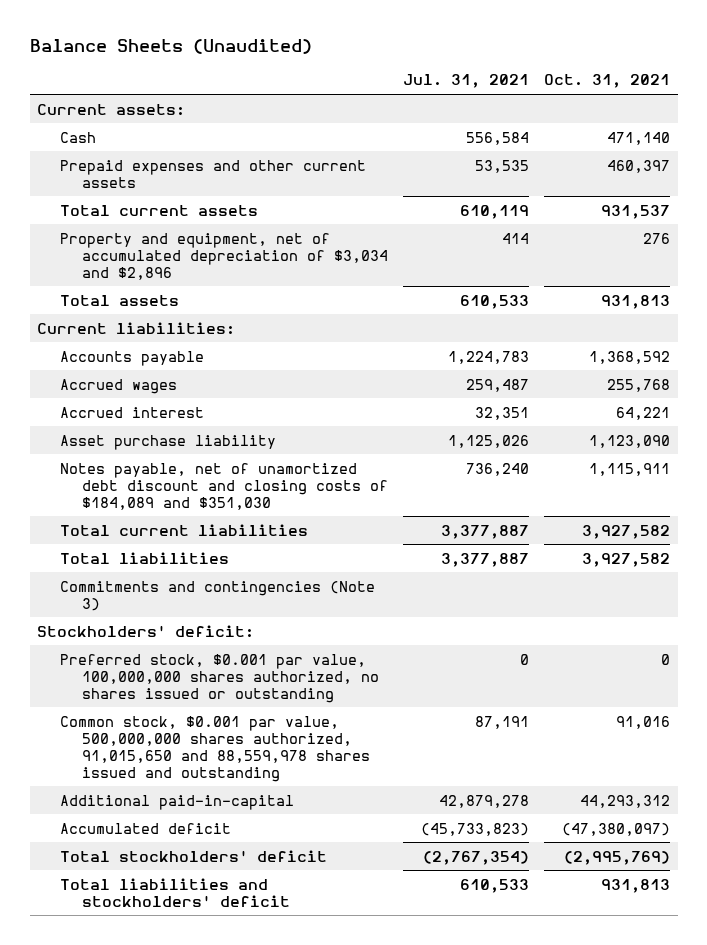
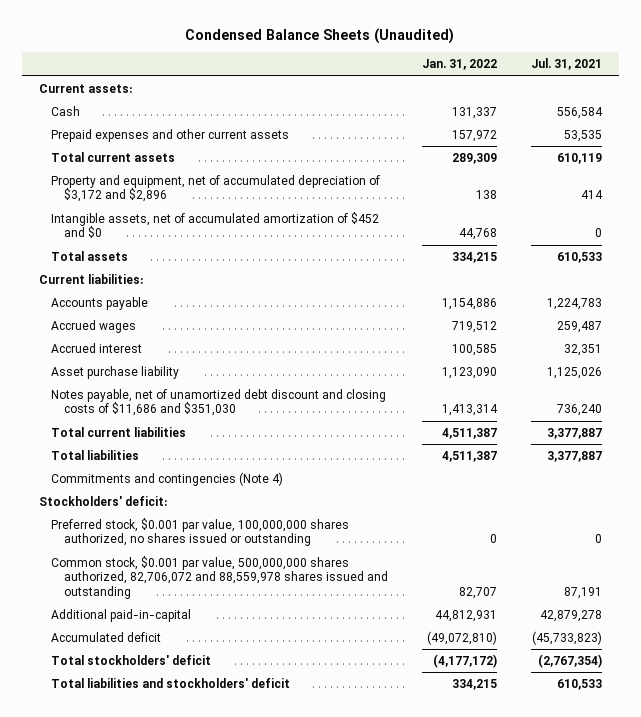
[29,38,312,54] Balance Sheets (Unaudited) -> [185,28,455,45] Condensed Balance Sheets (Unaudited)
[544,74,671,89] Oct. 31, 2021 -> none
none -> [421,59,497,71] Jan. 31, 2022
[59,232,388,280] Property and equipment, net of accumulated depreciation of $3,034 and $2,896 -> [51,175,381,203] Property and equipment, net of accumulated depreciation of $3,172 and $2,896
none -> [51,212,380,239] Intangible assets, net of accumulated amortization of $452 and $0
[59,462,388,510] Notes payable, net of unamortized debt discount and closing costs of $184,089 and $351,030 -> [51,389,387,417] Notes payable, net of unamortized debt discount and closing costs of $11,686 and $351,030
[59,580,375,611] Commitments and contingencies (Note 3) -> [51,472,284,487] Commitments and contingencies (Note 4)
[59,715,370,782] Common stock, $0.001 par value, 500,000,000 shares authorized, 91,015,650 and 88,559,978 shares issued and outstanding -> [51,556,388,599] Common stock, $0.001 par value, 500,000,000 shares authorized, 82,706,072 and 88,559,978 shares issued and outstanding

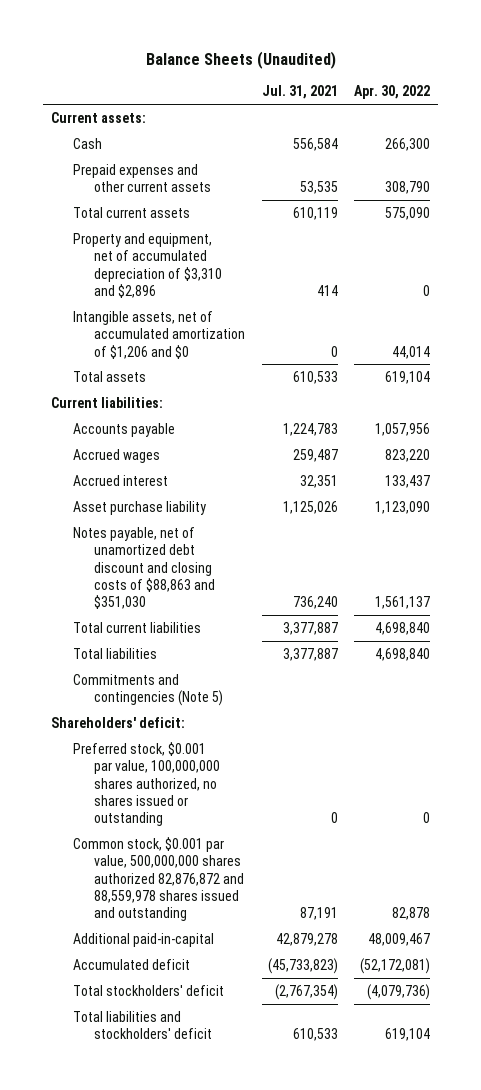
[185,28,455,45] Condensed Balance Sheets (Unaudited) -> [145,50,336,69] Balance Sheets (Unaudited)
[421,59,497,71] Jan. 31, 2022 -> none
none -> [353,85,430,100] Apr. 30, 2022
[51,175,381,203] Property and equipment, net of accumulated depreciation of $3,172 and $2,896 -> [72,232,223,298] Property and equipment, net of accumulated depreciation of $3,310 and $2,896
[51,212,380,239] Intangible assets, net of accumulated amortization of $452 and $0 -> [72,310,246,359] Intangible assets, net of accumulated amortization of $1,206 and $0
[51,389,387,417] Notes payable, net of unamortized debt discount and closing costs of $11,686 and $351,030 -> [72,526,216,610] Notes payable, net of unamortized debt discount and closing costs of $88,863 and $351,030
[51,472,284,487] Commitments and contingencies (Note 4) -> [72,673,224,707] Commitments and contingencies (Note 5)
[38,496,167,507] Stockholders' deficit: -> [51,716,186,728] Shareholders' deficit:
[51,556,388,599] Common stock, $0.001 par value, 500,000,000 shares authorized, 82,706,072 and 88,559,978 shares issued and outstanding -> [72,836,245,922] Common stock, $0.001 par value, 500,000,000 shares authorized 82,876,872 and 88,559,978 shares issued and outstanding

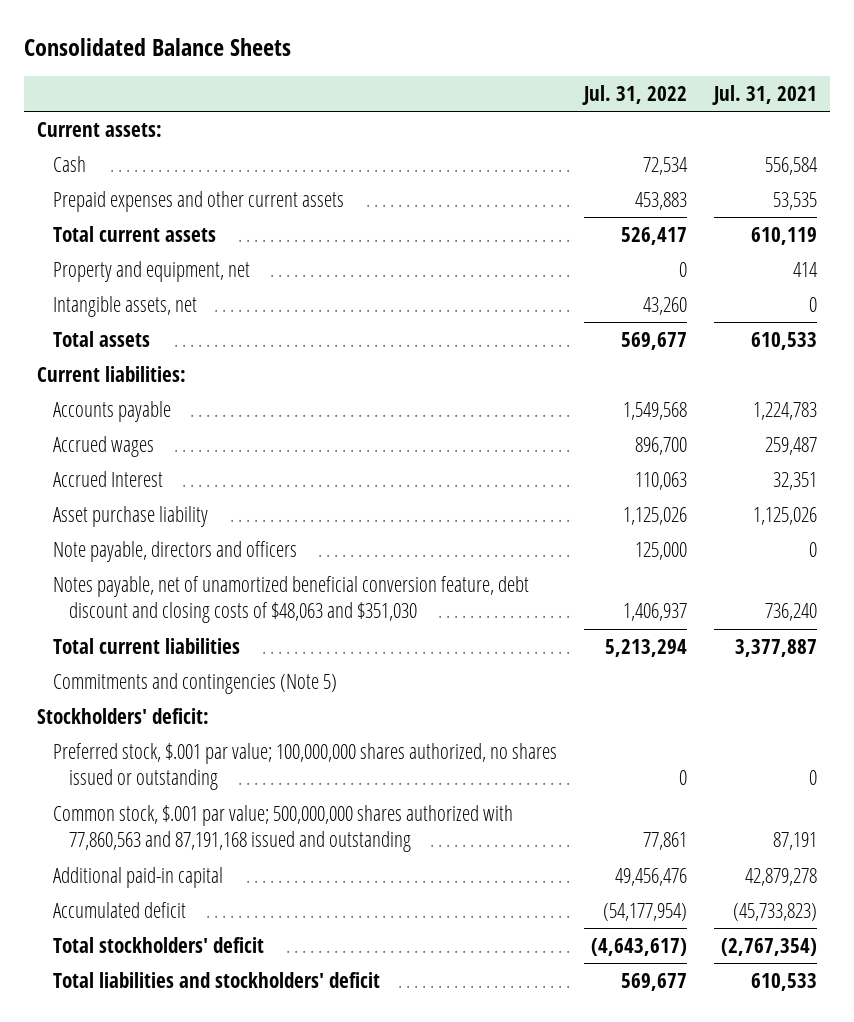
[145,50,336,69] Balance Sheets (Unaudited) -> [23,37,291,56] Consolidated Balance Sheets
[353,85,430,100] Apr. 30, 2022 -> none
none -> [581,85,687,106] Jul. 31, 2022
[72,232,223,298] Property and equipment, net of accumulated depreciation of $3,310 and $2,896 -> [52,260,250,282] Property and equipment, net
[72,310,246,359] Intangible assets, net of accumulated amortization of $1,206 and $0 -> [52,295,197,317] Intangible assets, net
[72,474,168,486] Accrued interest -> [52,470,163,487] Accrued Interest
none -> [52,540,297,562] Note payable, directors and officers
[72,526,216,610] Notes payable, net of unamortized debt discount and closing costs of $88,863 and $351,030 -> [52,575,529,624] Notes payable, net of unamortized beneficial conversion feature, debt discount and closing costs of $48,063 and $351,030
[72,647,157,659] Total liabilities -> none
[51,716,186,728] Shareholders' deficit: -> [37,707,210,724] Stockholders' deficit:
[72,741,221,827] Preferred stock, $0.001 par value, 100,000,000 shares authorized, no shares issued or outstanding -> [52,742,557,791] Preferred stock, $.001 par value; 100,000,000 shares authorized, no shares issued or outstanding
[72,836,245,922] Common stock, $0.001 par value, 500,000,000 shares authorized 82,876,872 and 88,559,978 shares issued and outstanding -> [52,804,513,853] Common stock, $.001 par value; 500,000,000 shares authorized with 77,860,563 and 87,191,168 issued and outstanding
[72,932,214,947] Additional paid-in-capital -> [52,866,223,888] Additional paid-in capital

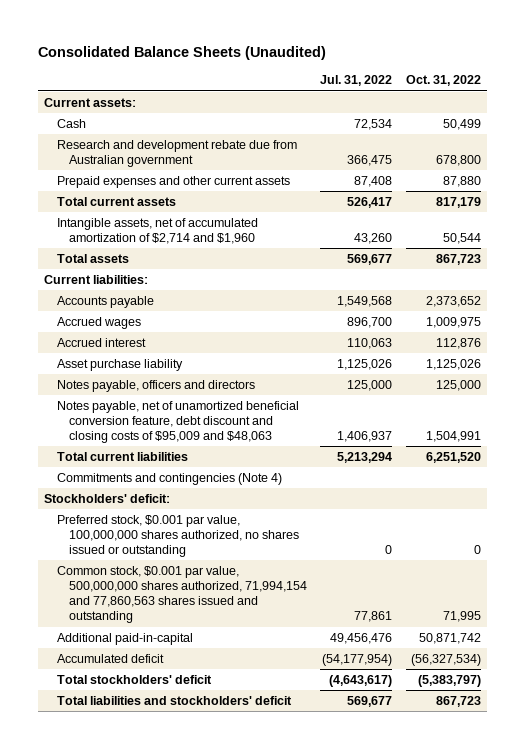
[23,37,291,56] Consolidated Balance Sheets -> [37,46,326,61] Consolidated Balance Sheets (Unaudited)
[711,85,817,106] Jul. 31, 2021 -> none
none -> [405,75,481,87] Oct. 31, 2022
none -> [56,139,297,168] Research and development rebate due from Australian government
[634,191,687,210] 453,883 -> [354,175,393,187] 87,408
[52,260,250,282] Property and equipment, net -> none
[52,295,197,317] Intangible assets, net -> [56,217,258,245] Intangible assets, net of accumulated amortization of $2,714 and $1,960
[52,470,163,487] Accrued Interest -> [56,337,146,347] Accrued interest
[52,540,297,562] Note payable, directors and officers -> [56,379,255,392] Notes payable, officers and directors
[52,575,529,624] Notes payable, net of unamortized beneficial conversion feature, debt discount and closing costs of $48,063 and $351,030 -> [56,400,299,444] Notes payable, net of unamortized beneficial conversion feature, debt discount and closing costs of $95,009 and $48,063
[52,672,337,694] Commitments and contingencies (Note 5) -> [56,472,282,485] Commitments and contingencies (Note 4)
[52,742,557,791] Preferred stock, $.001 par value; 100,000,000 shares authorized, no shares issued or outstanding -> [56,514,300,558] Preferred stock, $0.001 par value, 100,000,000 shares authorized, no shares issued or outstanding
[52,804,513,853] Common stock, $.001 par value; 500,000,000 shares authorized with 77,860,563 and 87,191,168 issued and outstanding -> [56,565,308,624] Common stock, $0.001 par value, 500,000,000 shares authorized, 71,994,154 and 77,860,563 shares issued and outstanding
[52,866,223,888] Additional paid-in capital -> [56,632,193,645] Additional paid-in-capital

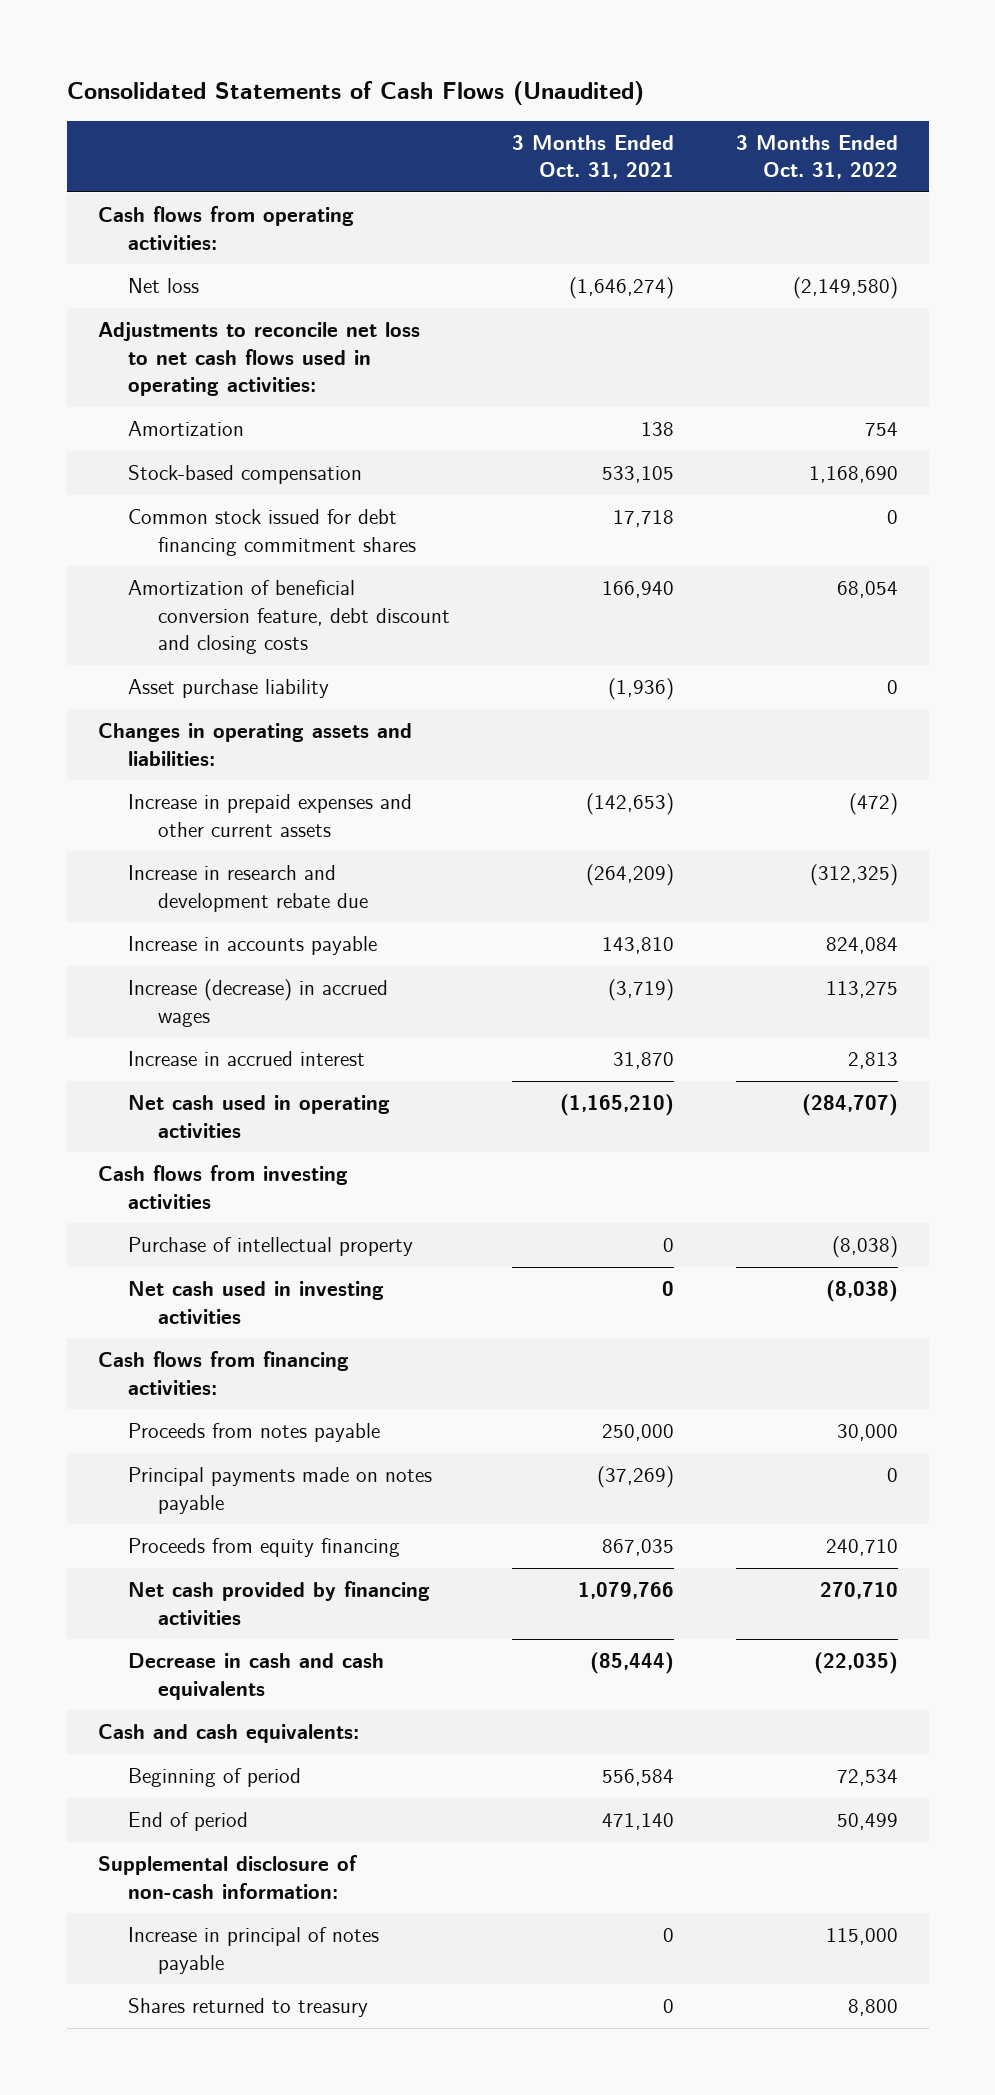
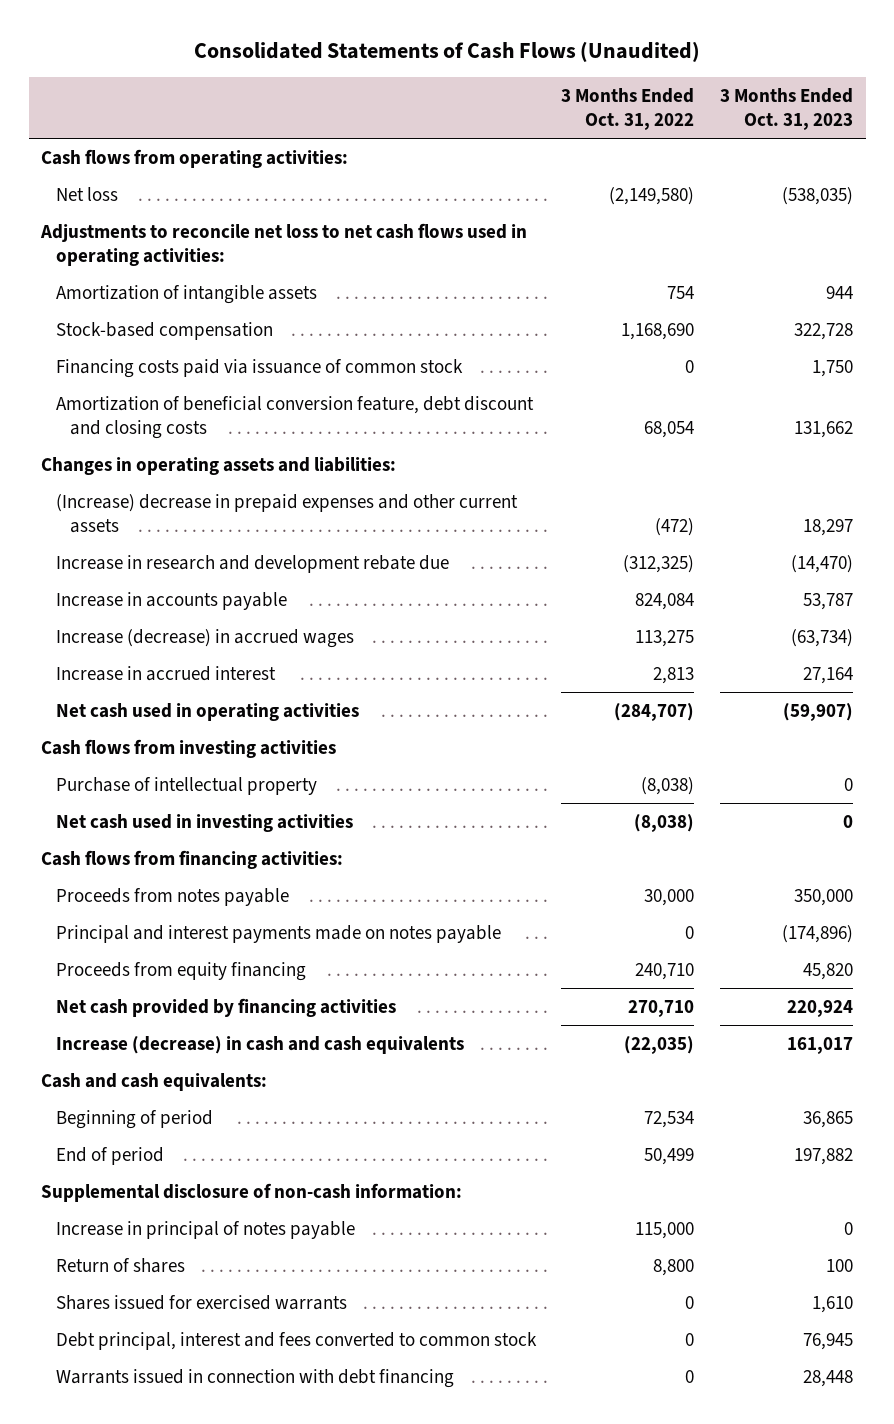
[511,134,674,180] 3 Months Ended Oct. 31, 2021 -> none
none -> [719,87,853,131] 3 Months Ended Oct. 31, 2023
[127,421,244,437] Amortization -> [55,284,317,304] Amortization of intangible assets
[127,509,416,556] Common stock issued for debt financing commitment shares -> none
none -> [55,358,463,378] Financing costs paid via issuance of common stock
[127,679,329,699] Asset purchase liability -> none
[127,794,412,837] Increase in prepaid expenses and other current assets -> [55,493,518,533] (Increase) decrease in prepaid expenses and other current assets
[127,1467,432,1514] Principal payments made on notes payable -> [55,924,501,943] Principal and interest payments made on notes payable
[127,1653,384,1700] Decrease in cash and cash equivalents -> [55,1035,464,1054] Increase (decrease) in cash and cash equivalents
[127,1998,368,2018] Shares returned to treasury -> [55,1257,185,1273] Return of shares
none -> [55,1294,347,1310] Shares issued for exercised warrants
none -> [55,1331,537,1350] Debt principal, interest and fees converted to common stock
none -> [55,1368,454,1388] Warrants issued in connection with debt financing

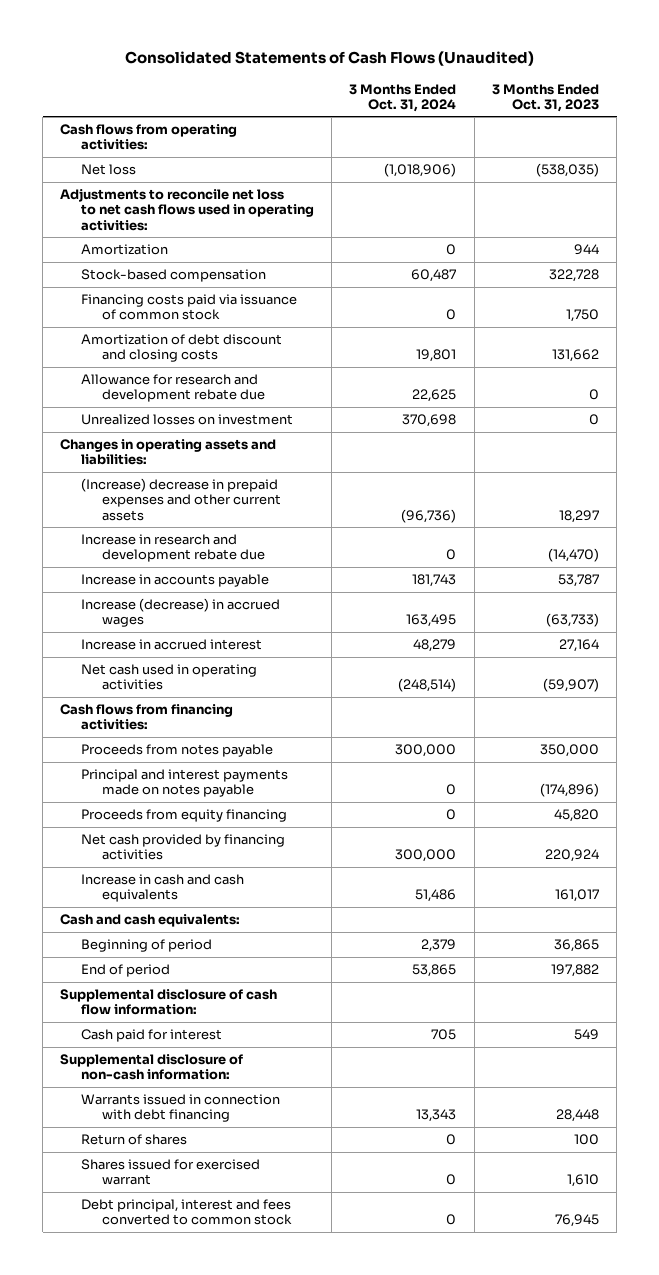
[561,87,695,131] 3 Months Ended Oct. 31, 2022 -> none
none -> [349,83,457,112] 3 Months Ended Oct. 31, 2024
[55,284,317,304] Amortization of intangible assets -> [81,244,169,256] Amortization
[55,395,534,439] Amortization of beneficial conversion feature, debt discount and closing costs -> [81,334,283,363] Amortization of debt discount and closing costs
none -> [81,374,265,403] Allowance for research and development rebate due
none -> [81,414,294,426] Unrealized losses on investment
[790,628,853,647] (63,734) -> [545,613,599,628] (63,733)
[41,738,337,758] Cash flows from investing activities -> none
[55,776,317,795] Purchase of intellectual property -> none
[55,813,353,832] Net cash used in investing activities -> none
[55,1035,464,1054] Increase (decrease) in cash and cash equivalents -> [81,874,245,903] Increase in cash and cash equivalents
none -> [60,989,278,1016] Supplemental disclosure of cash flow information:
none -> [81,1029,223,1043] Cash paid for interest
[55,1220,355,1239] Increase in principal of notes payable -> none
[55,1368,454,1388] Warrants issued in connection with debt financing -> [81,1094,281,1123] Warrants issued in connection with debt financing
[55,1294,347,1310] Shares issued for exercised warrants -> [81,1159,261,1186] Shares issued for exercised warrant

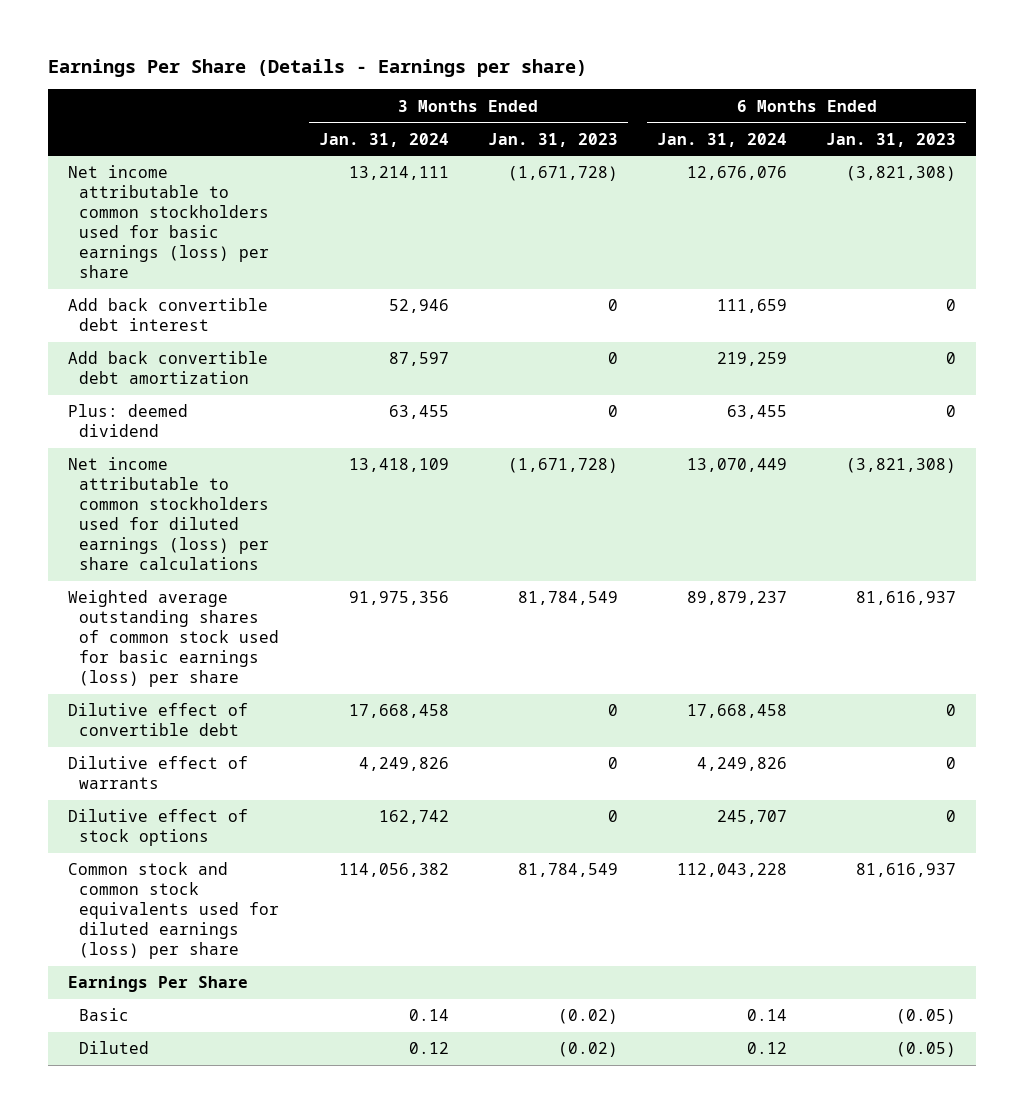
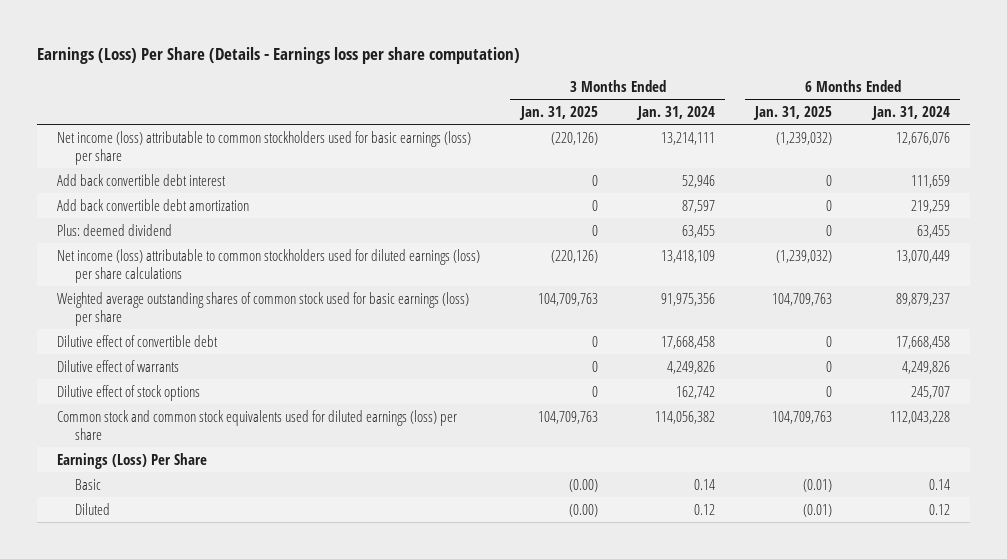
[47,59,587,78] Earnings Per Share (Details - Earnings per share) -> [36,46,520,64] Earnings (Loss) Per Share (Details - Earnings loss per share computation)
[487,132,618,147] Jan. 31, 2023 -> none
[826,132,957,147] Jan. 31, 2023 -> none
none -> [518,105,598,120] Jan. 31, 2025
none -> [753,105,833,120] Jan. 31, 2025
[67,165,270,279] Net income attributable to common stockholders used for basic earnings (loss) per share -> [57,130,472,165] Net income (loss) attributable to common stockholders used for basic earnings (loss) per share
[67,457,270,571] Net income attributable to common stockholders used for diluted earnings (loss) per share calculations -> [57,248,481,283] Net income (loss) attributable to common stockholders used for diluted earnings (loss) per share calculations
[67,976,248,993] Earnings Per Share -> [57,452,208,469] Earnings (Loss) Per Share

